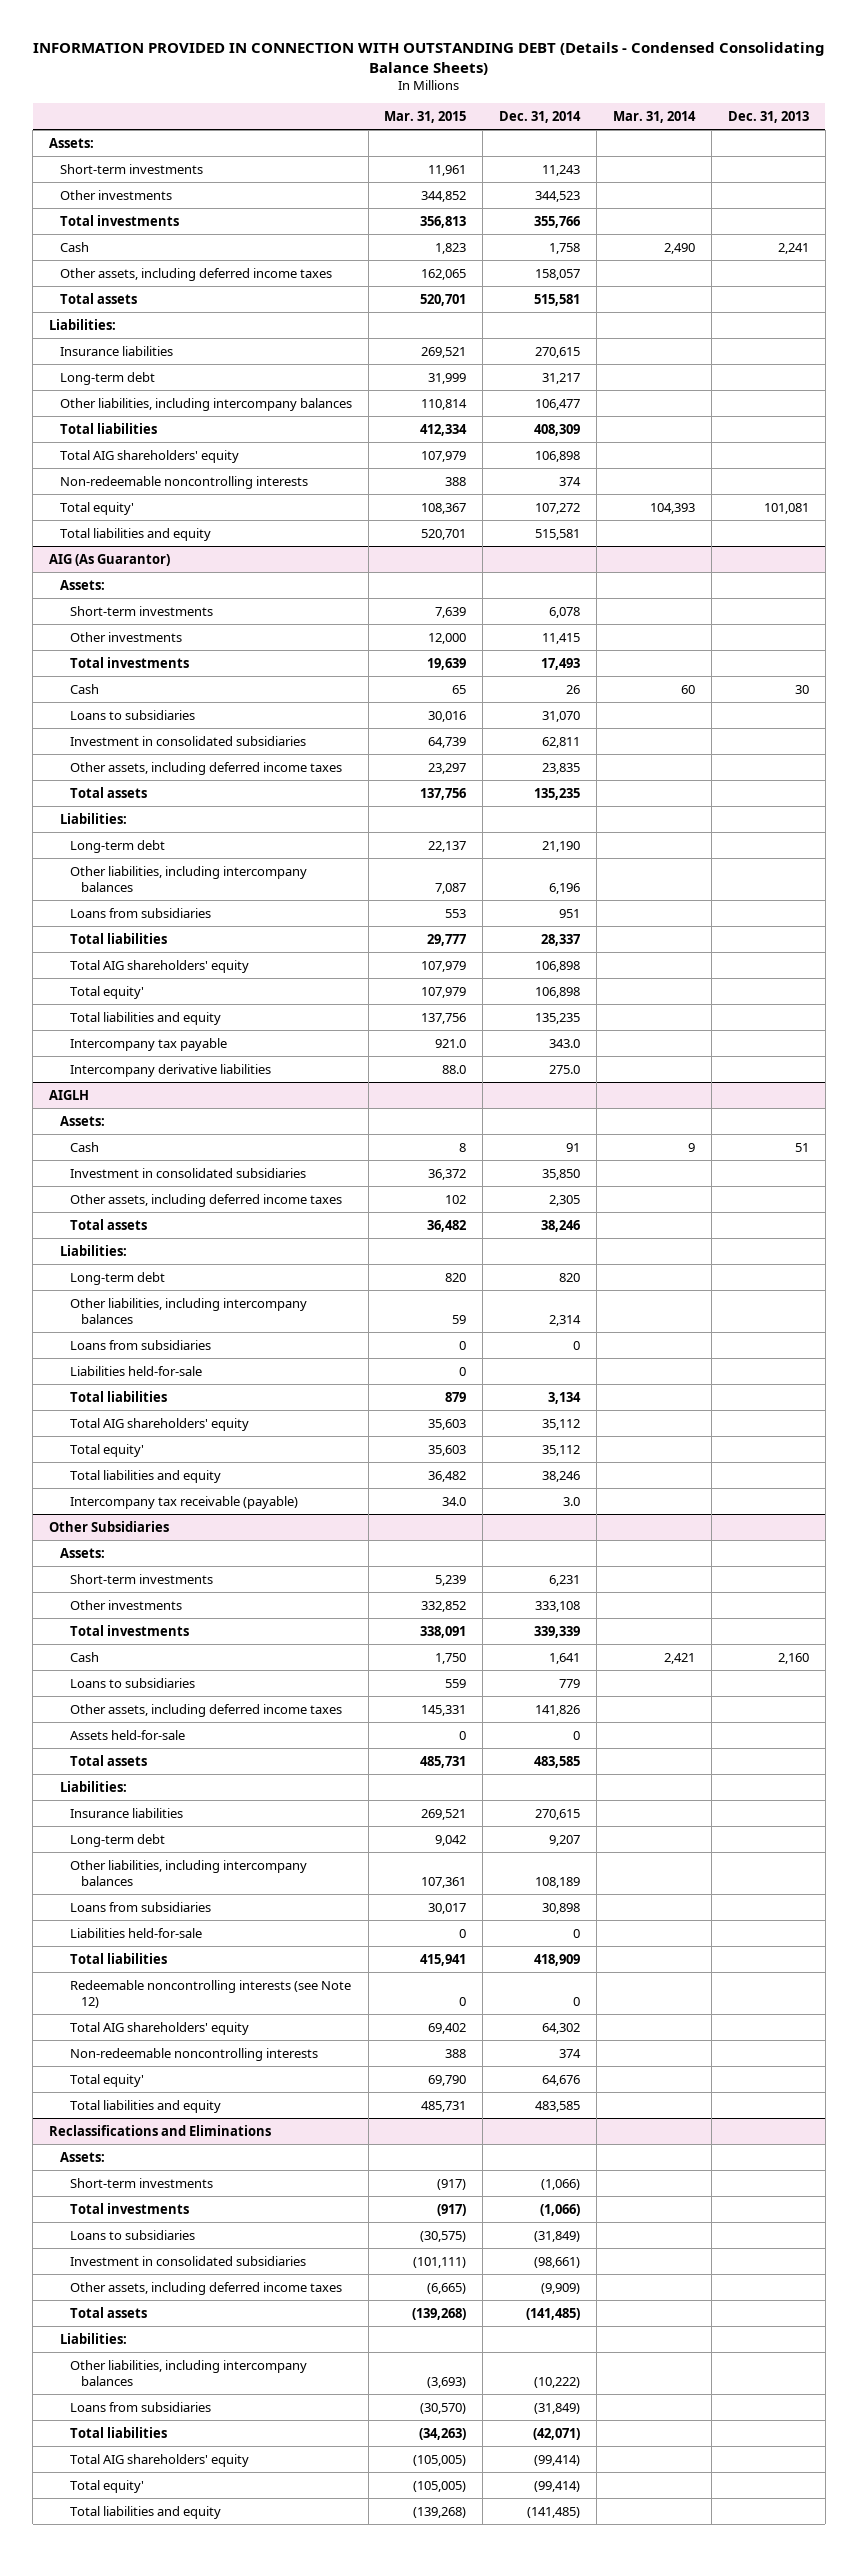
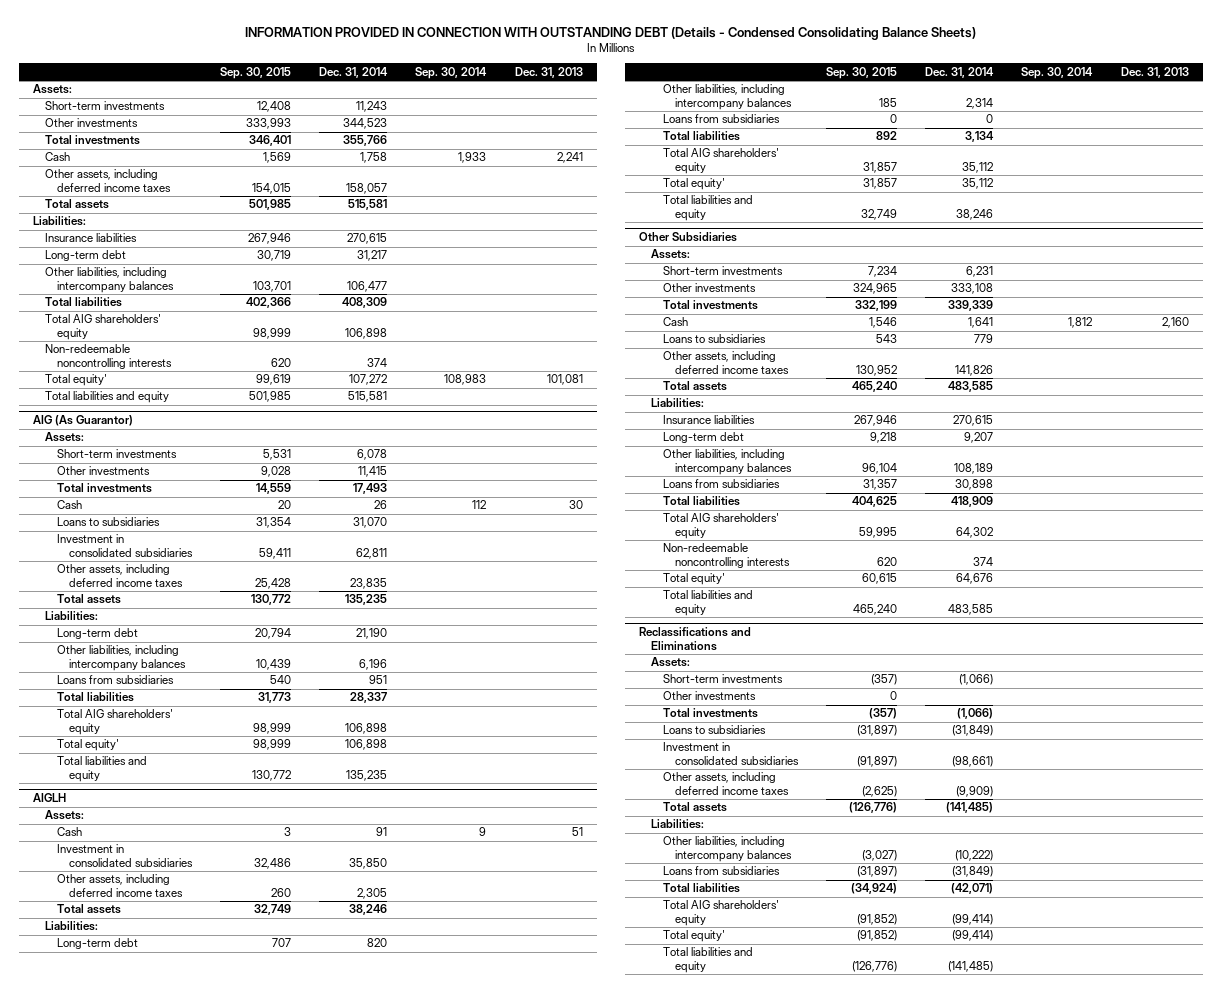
[384,110,467,123] Mar. 31, 2015 -> none
[612,110,696,123] Mar. 31, 2014 -> none
none -> [219,66,291,79] Sep. 30, 2015
none -> [415,66,488,79] Sep. 30, 2014
[70,1037,228,1051] Intercompany tax payable -> none
[70,1063,272,1077] Intercompany derivative liabilities -> none
[70,1365,203,1376] Liabilities held-for-sale -> none
[70,1495,299,1509] Intercompany tax receivable (payable) -> none
[70,1729,186,1740] Assets held-for-sale -> none
[70,1927,203,1938] Liabilities held-for-sale -> none
[70,1979,352,2008] Redeemable noncontrolling interests (see Note 12) -> none
none -> [662,691,756,701] Other investments

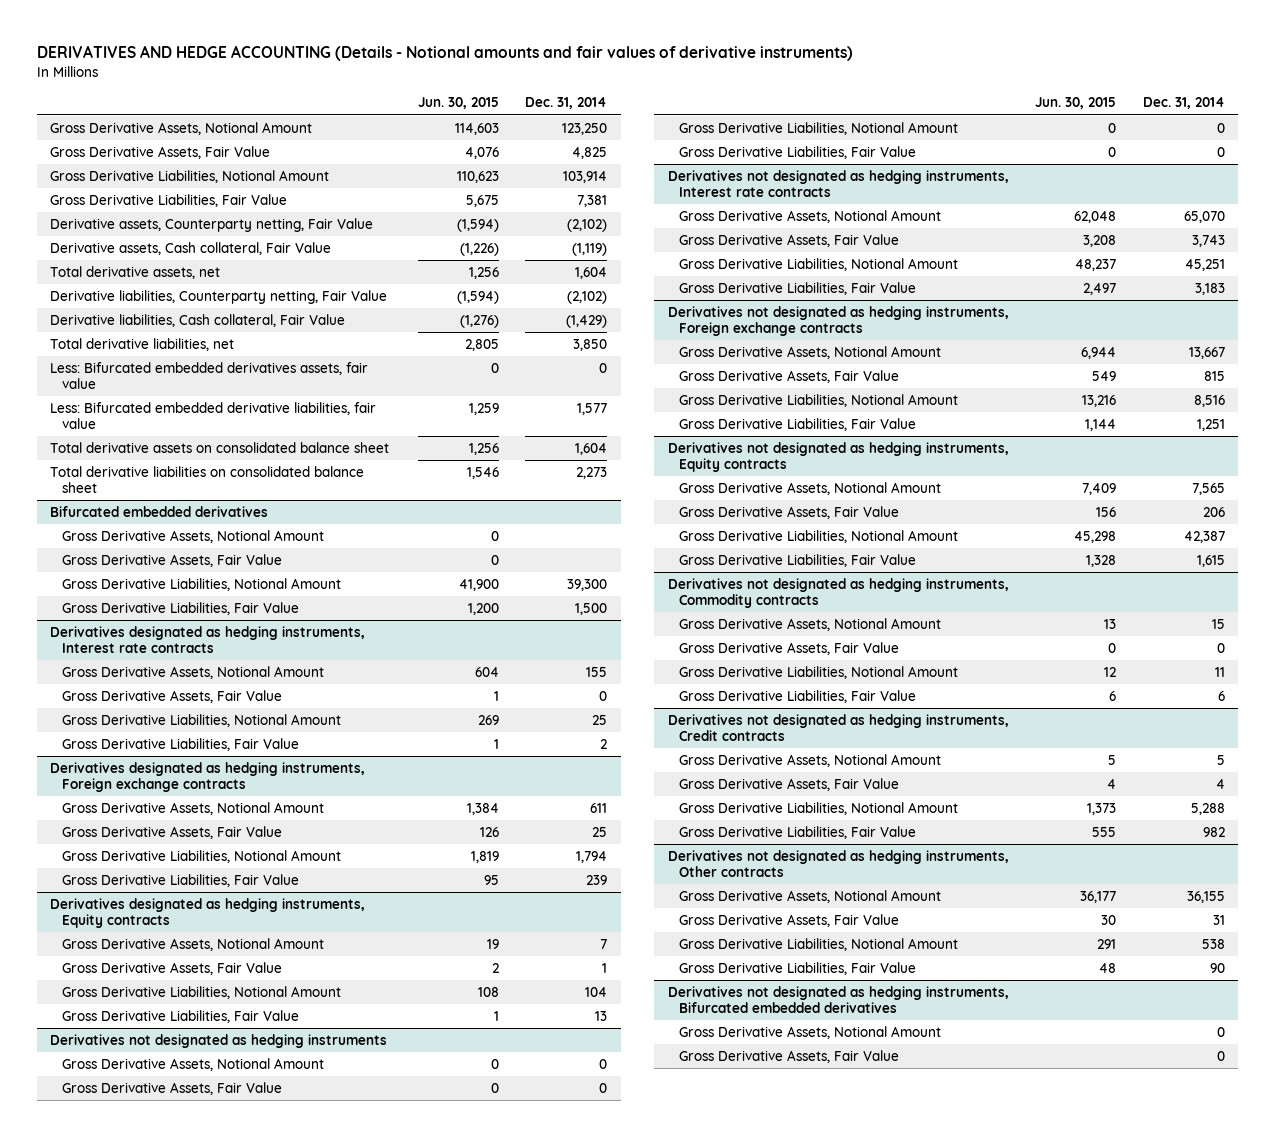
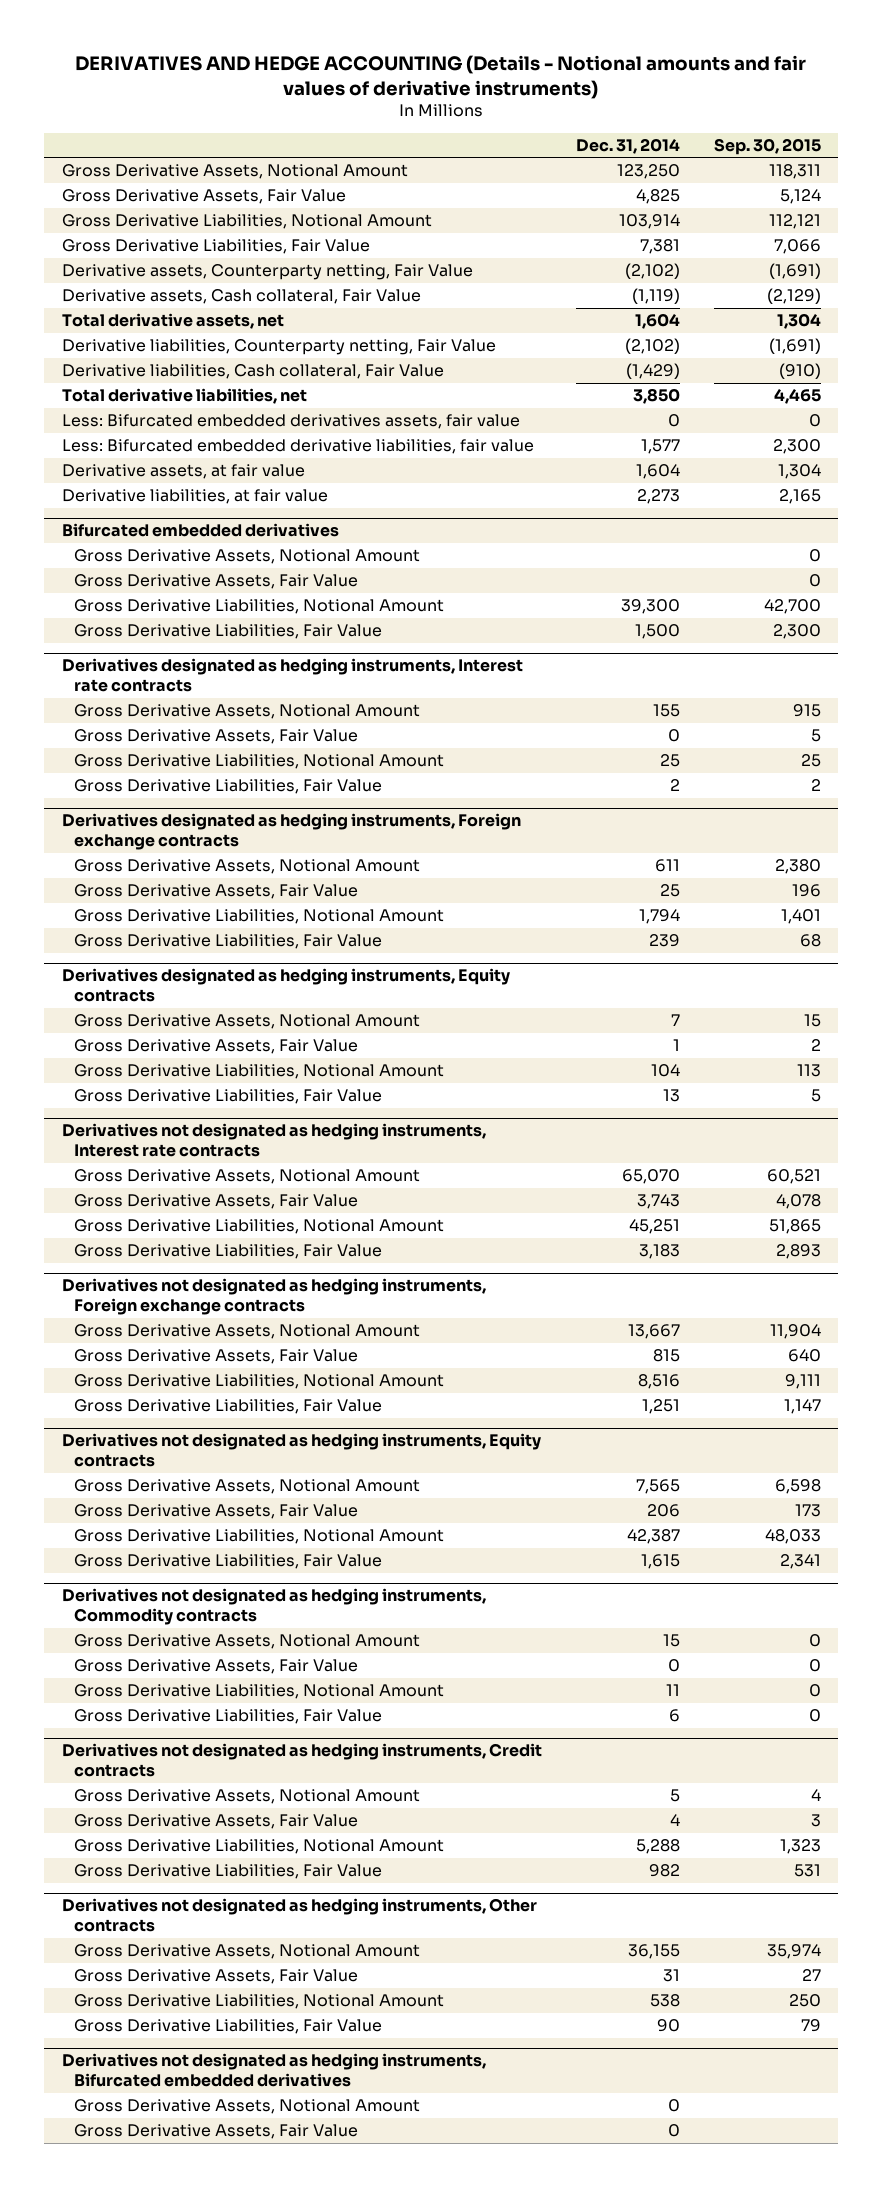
[417,97,499,110] Jun. 30, 2015 -> none
none -> [714,137,822,155] Sep. 30, 2015
[50,441,390,453] Total derivative assets on consolidated balance sheet -> [61,464,305,480] Derivative assets, at fair value
[50,465,365,493] Total derivative liabilities on consolidated balance sheet -> [61,489,328,505] Derivative liabilities, at fair value
[50,1033,388,1048] Derivatives not designated as hedging instruments -> none
[62,1057,325,1071] Gross Derivative Assets, Notional Amount -> none
[62,1081,283,1095] Gross Derivative Assets, Fair Value -> none
[679,121,959,135] Gross Derivative Liabilities, Notional Amount -> none
[679,145,917,159] Gross Derivative Liabilities, Fair Value -> none

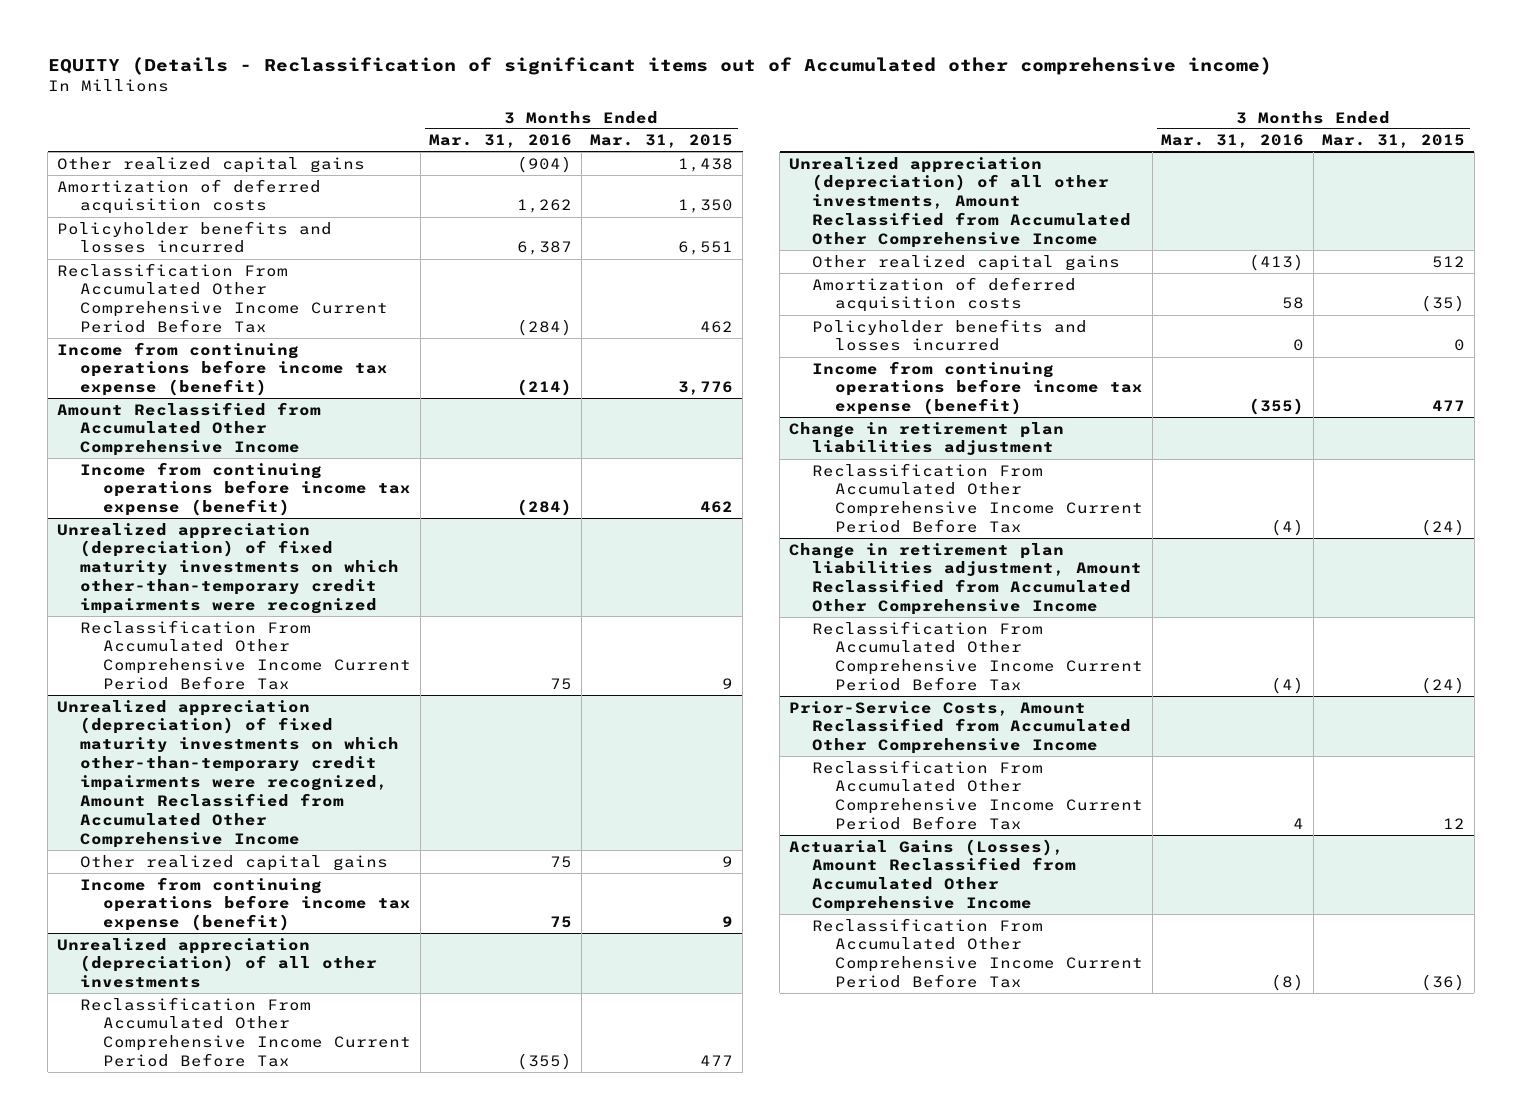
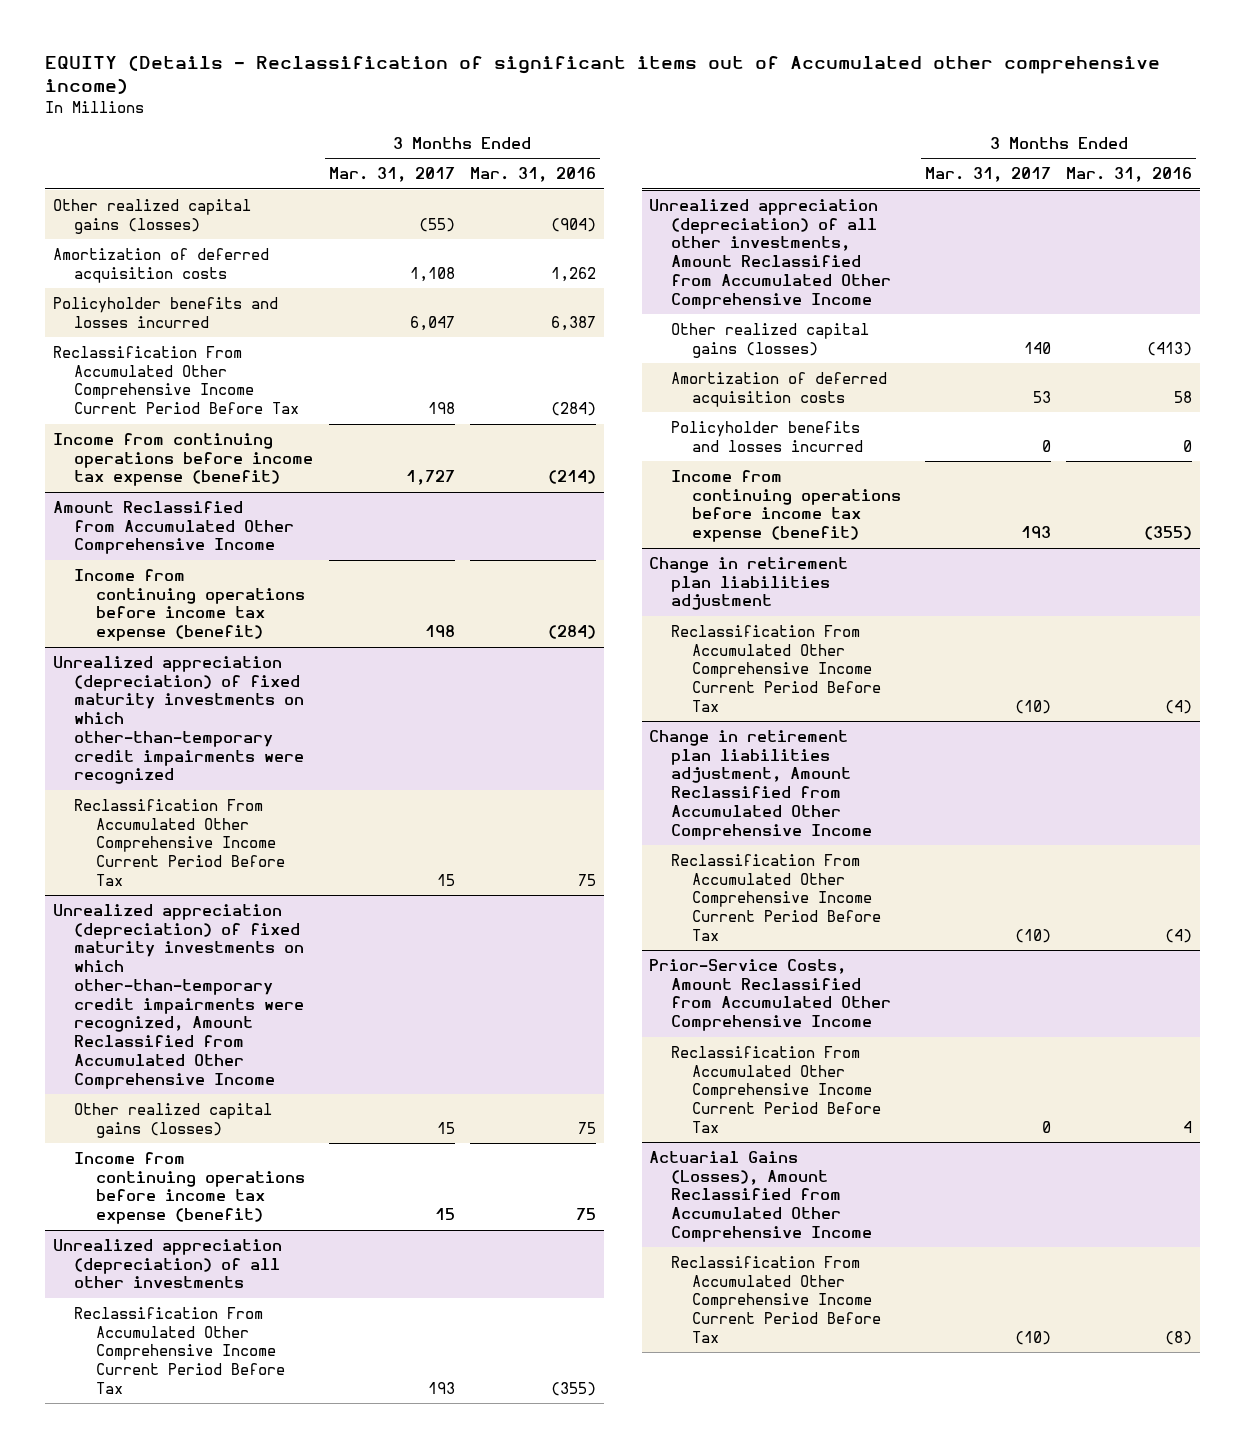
[590,134,734,149] Mar. 31, 2015 -> none
none -> [328,167,455,183] Mar. 31, 2017
[57,156,366,173] Other realized capital gains -> [53,198,252,234] Other realized capital gains (losses)
[80,854,389,871] Other realized capital gains -> [74,1102,273,1138] Other realized capital gains (losses)
[811,254,1120,271] Other realized capital gains -> [670,322,869,358] Other realized capital gains (losses)

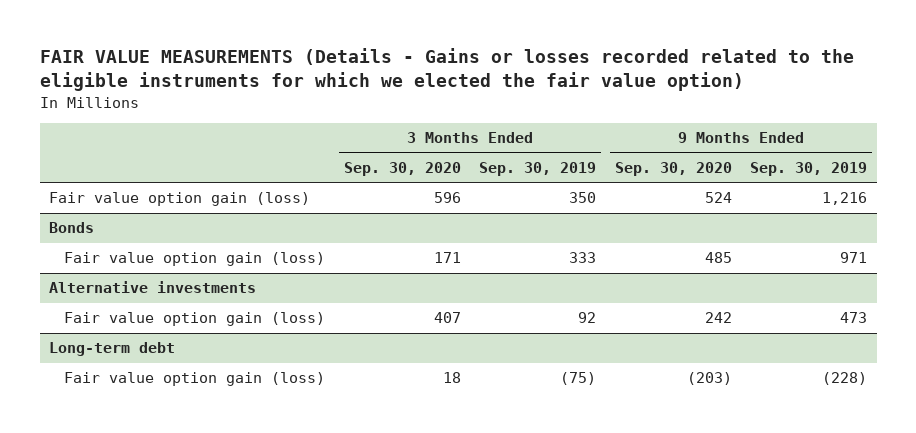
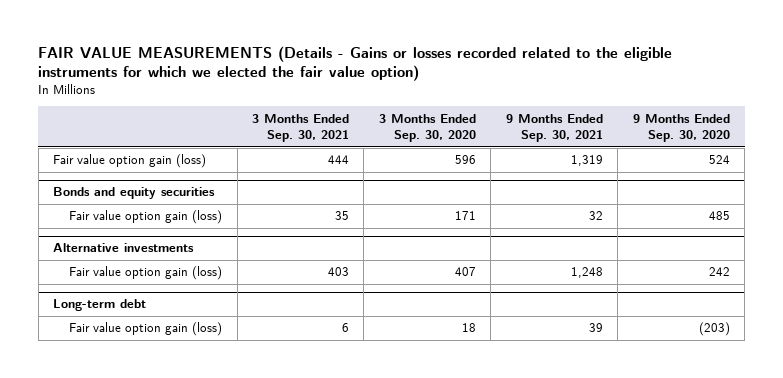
[479,161,597,176] Sep. 30, 2019 -> none
[750,161,868,176] Sep. 30, 2019 -> none
none -> [252,113,350,142] 3 Months Ended Sep. 30, 2021
none -> [505,113,603,142] 9 Months Ended Sep. 30, 2021
[49,222,95,234] Bonds -> [53,187,216,200] Bonds and equity securities

